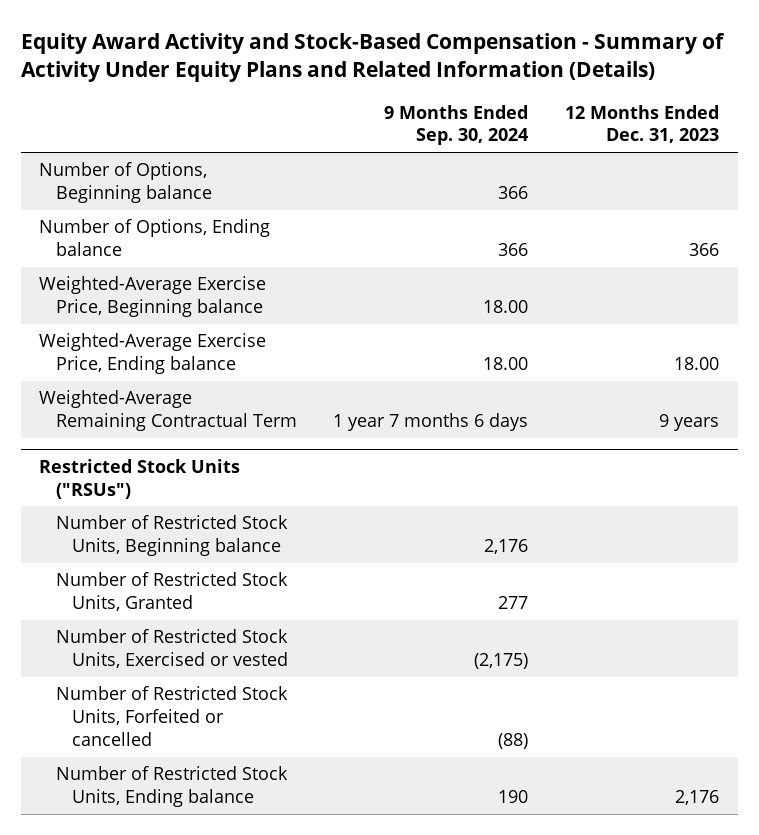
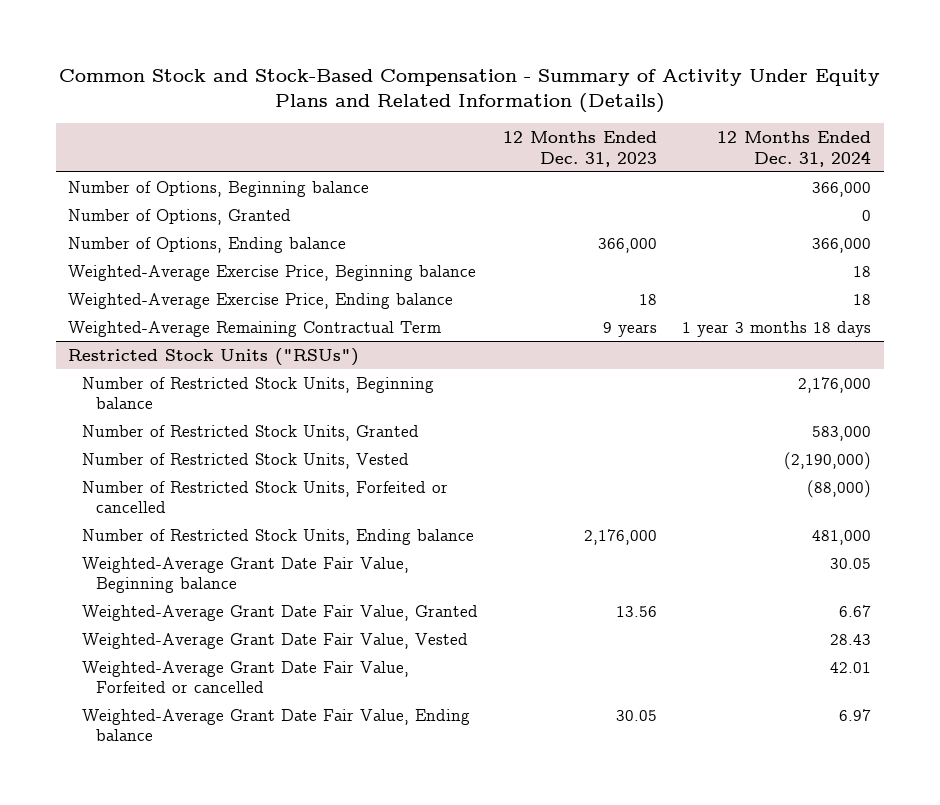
[21,33,726,83] Equity Award Activity and Stock-Based Compensation - Summary of Activity Under Equity Plans and Related Information (Details) -> [58,68,880,114] Common Stock and Stock-Based Compensation - Summary of Activity Under Equity Plans and Related Information (Details)
[384,104,529,146] 9 Months Ended Sep. 30, 2024 -> none
none -> [717,131,872,167] 12 Months Ended Dec. 31, 2024
none -> [68,208,292,225] Number of Options, Granted
[689,243,720,257] 366 -> [598,237,658,253] 366,000
[674,357,720,371] 18.00 -> [639,293,658,305] 18
[55,629,288,669] Number of Restricted Stock Units, Exercised or vested -> [82,452,410,469] Number of Restricted Stock Units, Vested
[675,790,720,806] 2,176 -> [584,528,658,545] 2,176,000
none -> [82,556,410,594] Weighted-Average Grant Date Fair Value, Beginning balance
none -> [82,604,479,621] Weighted-Average Grant Date Fair Value, Granted
none -> [82,632,469,649] Weighted-Average Grant Date Fair Value, Vested
none -> [82,660,410,694] Weighted-Average Grant Date Fair Value, Forfeited or cancelled
none -> [82,708,471,742] Weighted-Average Grant Date Fair Value, Ending balance

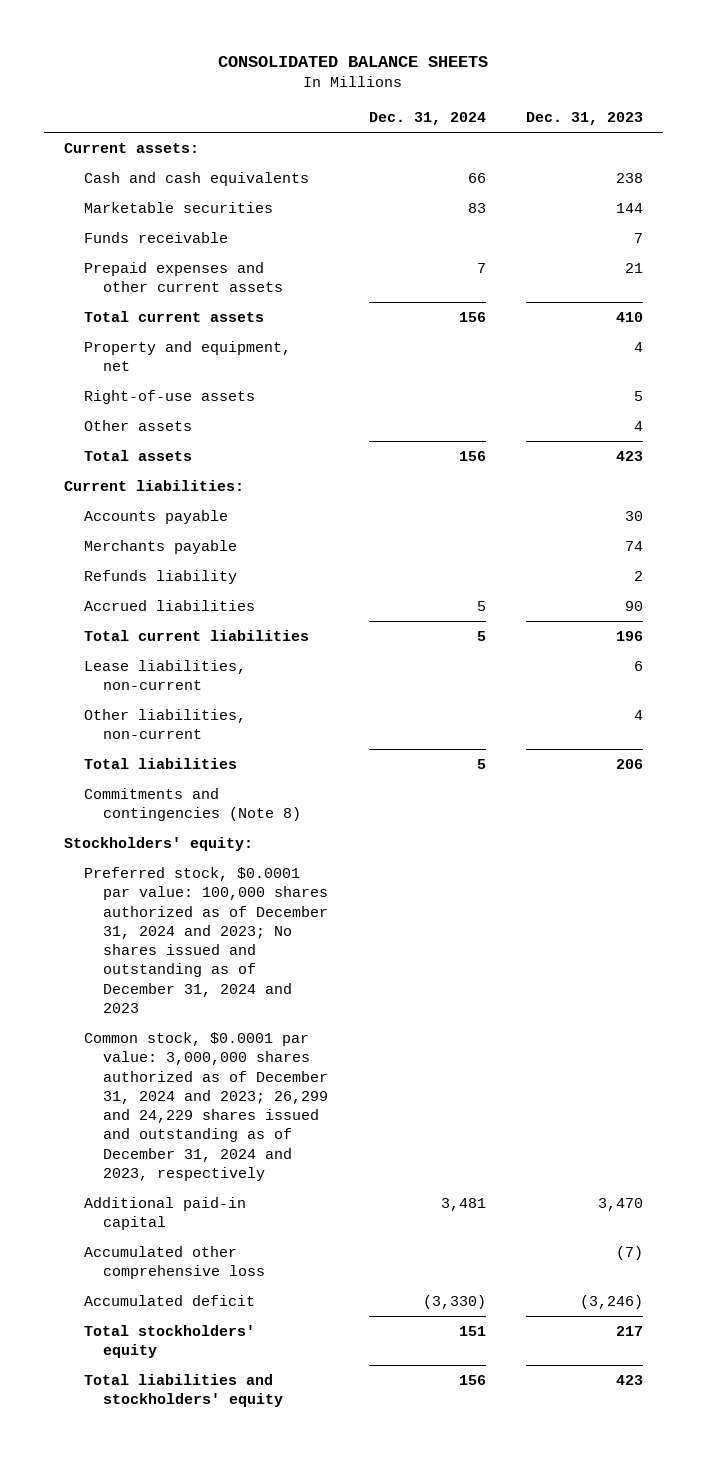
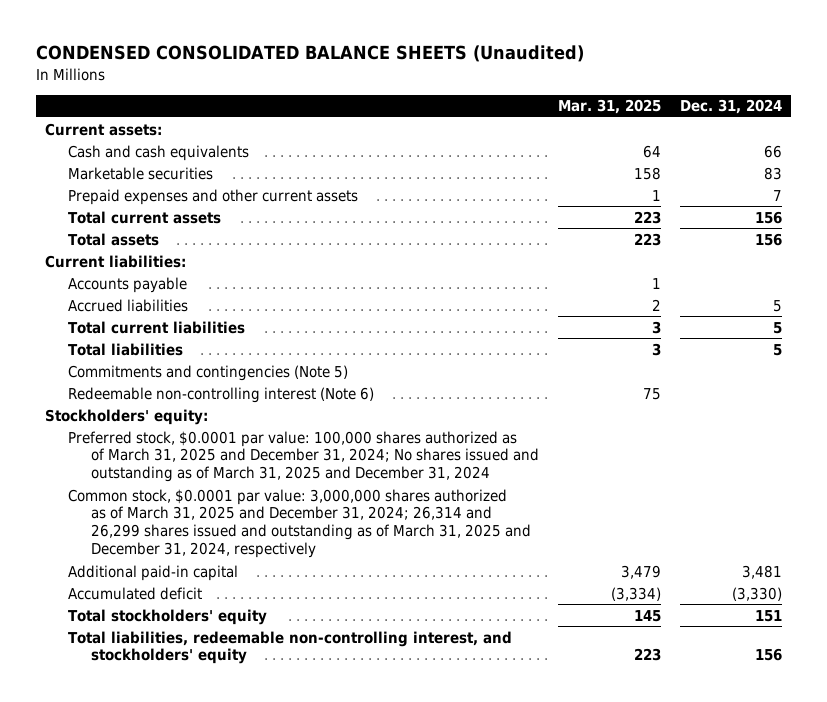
[218,56,489,68] CONSOLIDATED BALANCE SHEETS -> [35,45,584,63] CONDENSED CONSOLIDATED BALANCE SHEETS (Unaudited)
[525,111,643,125] Dec. 31, 2023 -> none
none -> [557,99,661,115] Mar. 31, 2025
[83,231,228,243] Funds receivable -> none
[83,340,291,372] Property and equipment, net -> none
[83,389,255,404] Right-of-use assets -> none
[83,419,192,431] Other assets -> none
[83,539,237,554] Merchants payable -> none
[83,569,237,584] Refunds liability -> none
[83,659,246,691] Lease liabilities, non-current -> none
[83,708,246,740] Other liabilities, non-current -> none
[83,787,302,822] Commitments and contingencies (Note 8) -> [68,364,349,381] Commitments and contingencies (Note 5)
none -> [68,386,375,403] Redeemable non-controlling interest (Note 6)
[83,866,329,1014] Preferred stock, $0.0001 par value: 100,000 shares authorized as of December 31, 2024 and 2023; No shares issued and outstanding as of December 31, 2024 and 2023 -> [68,430,540,483] Preferred stock, $0.0001 par value: 100,000 shares authorized as of March 31, 2025 and December 31, 2024; No shares issued and outstanding as of March 31, 2025 and December 31, 2024
[83,1031,329,1182] Common stock, $0.0001 par value: 3,000,000 shares authorized as of December 31, 2024 and 2023; 26,299 and 24,229 shares issued and outstanding as of December 31, 2024 and 2023, respectively -> [68,488,532,559] Common stock, $0.0001 par value: 3,000,000 shares authorized as of March 31, 2025 and December 31, 2024; 26,314 and 26,299 shares issued and outstanding as of March 31, 2025 and December 31, 2024, respectively
[83,1245,266,1280] Accumulated other comprehensive loss -> none
[83,1373,284,1408] Total liabilities and stockholders' equity -> [68,630,513,665] Total liabilities, redeemable non-controlling interest, and stockholders' equity

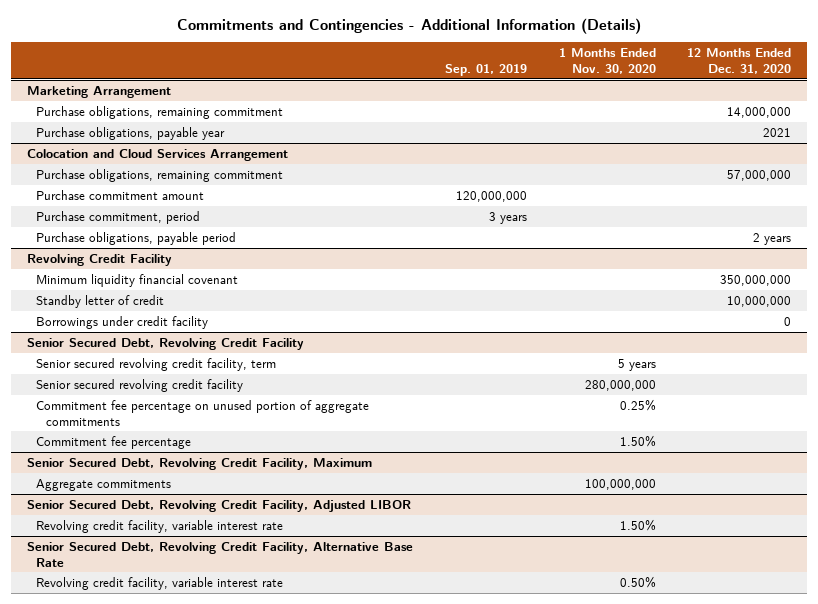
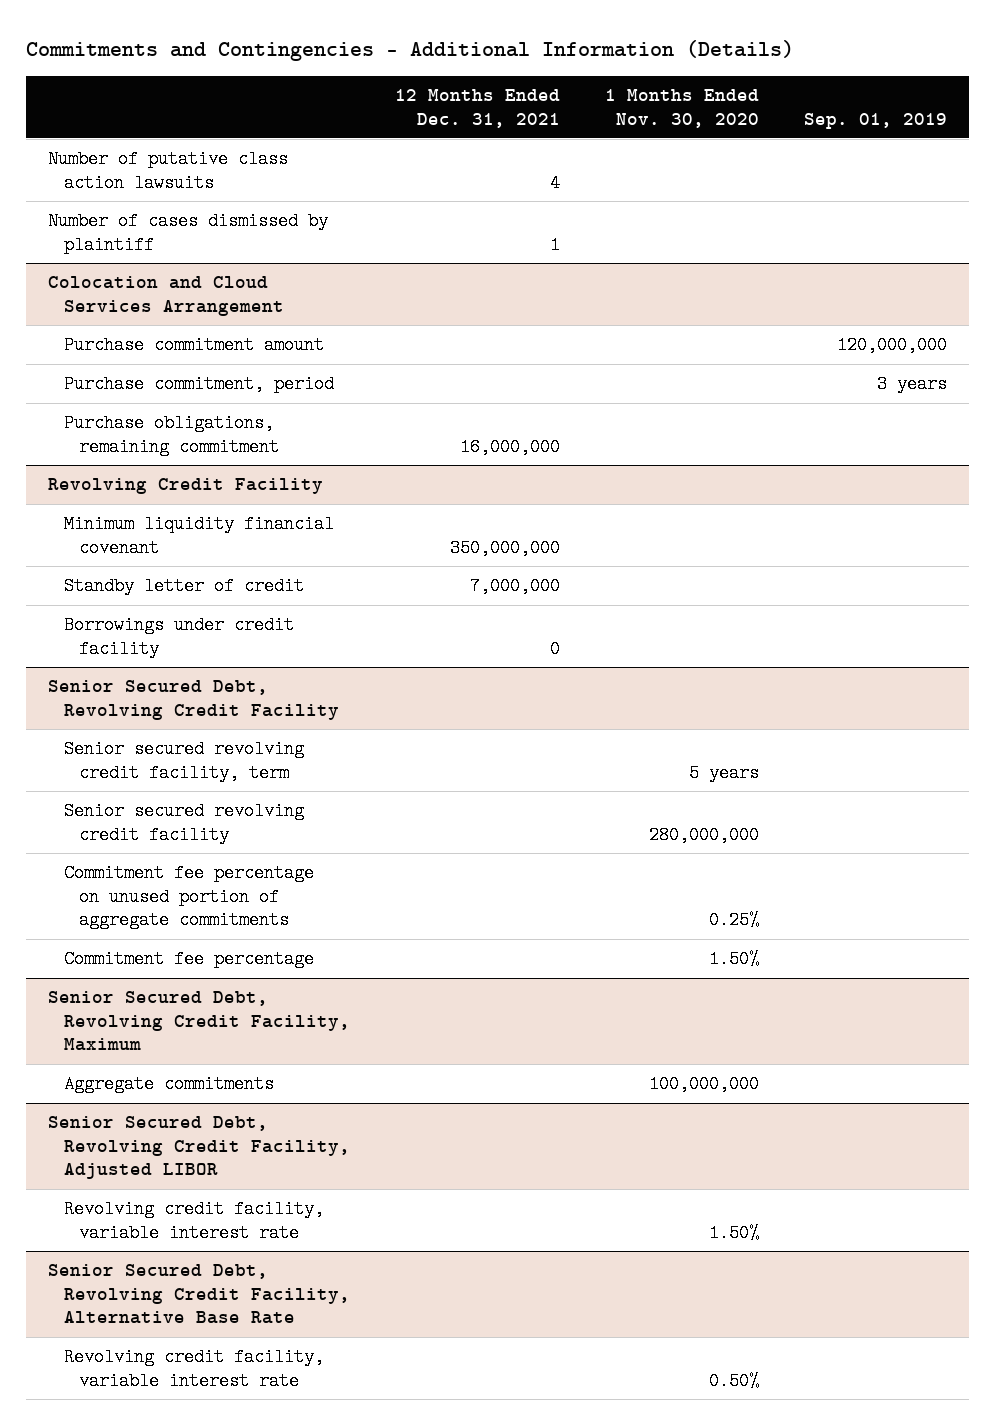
[687,48,792,75] 12 Months Ended Dec. 31, 2020 -> none
none -> [394,89,560,128] 12 Months Ended Dec. 31, 2021
[26,85,171,98] Marketing Arrangement -> none
[36,105,284,119] Purchase obligations, remaining commitment -> none
[36,126,226,140] Purchase obligations, payable year -> none
none -> [48,150,289,192] Number of putative class action lawsuits
none -> [48,212,329,254] Number of cases dismissed by plaintiff
[36,231,237,245] Purchase obligations, payable period -> none
[36,168,284,182] Purchase obligations, remaining commitment -> [63,414,280,456] Purchase obligations, remaining commitment

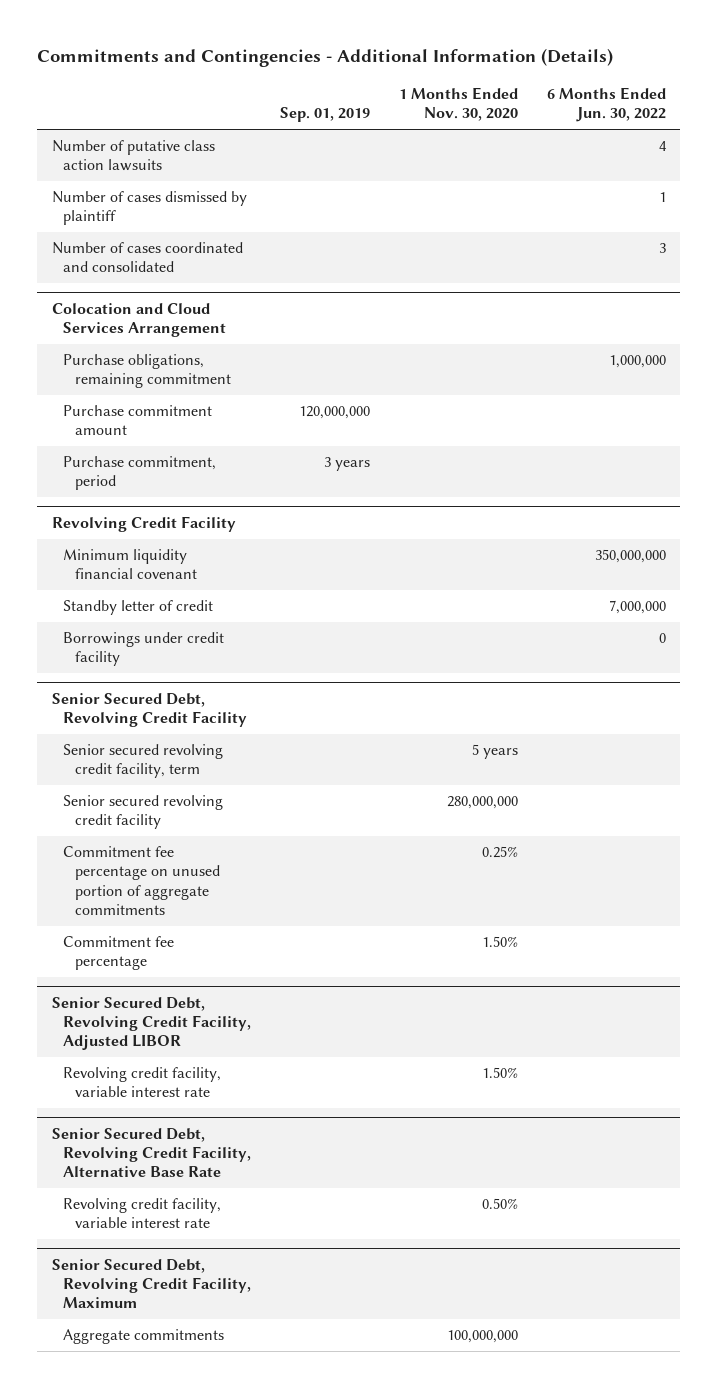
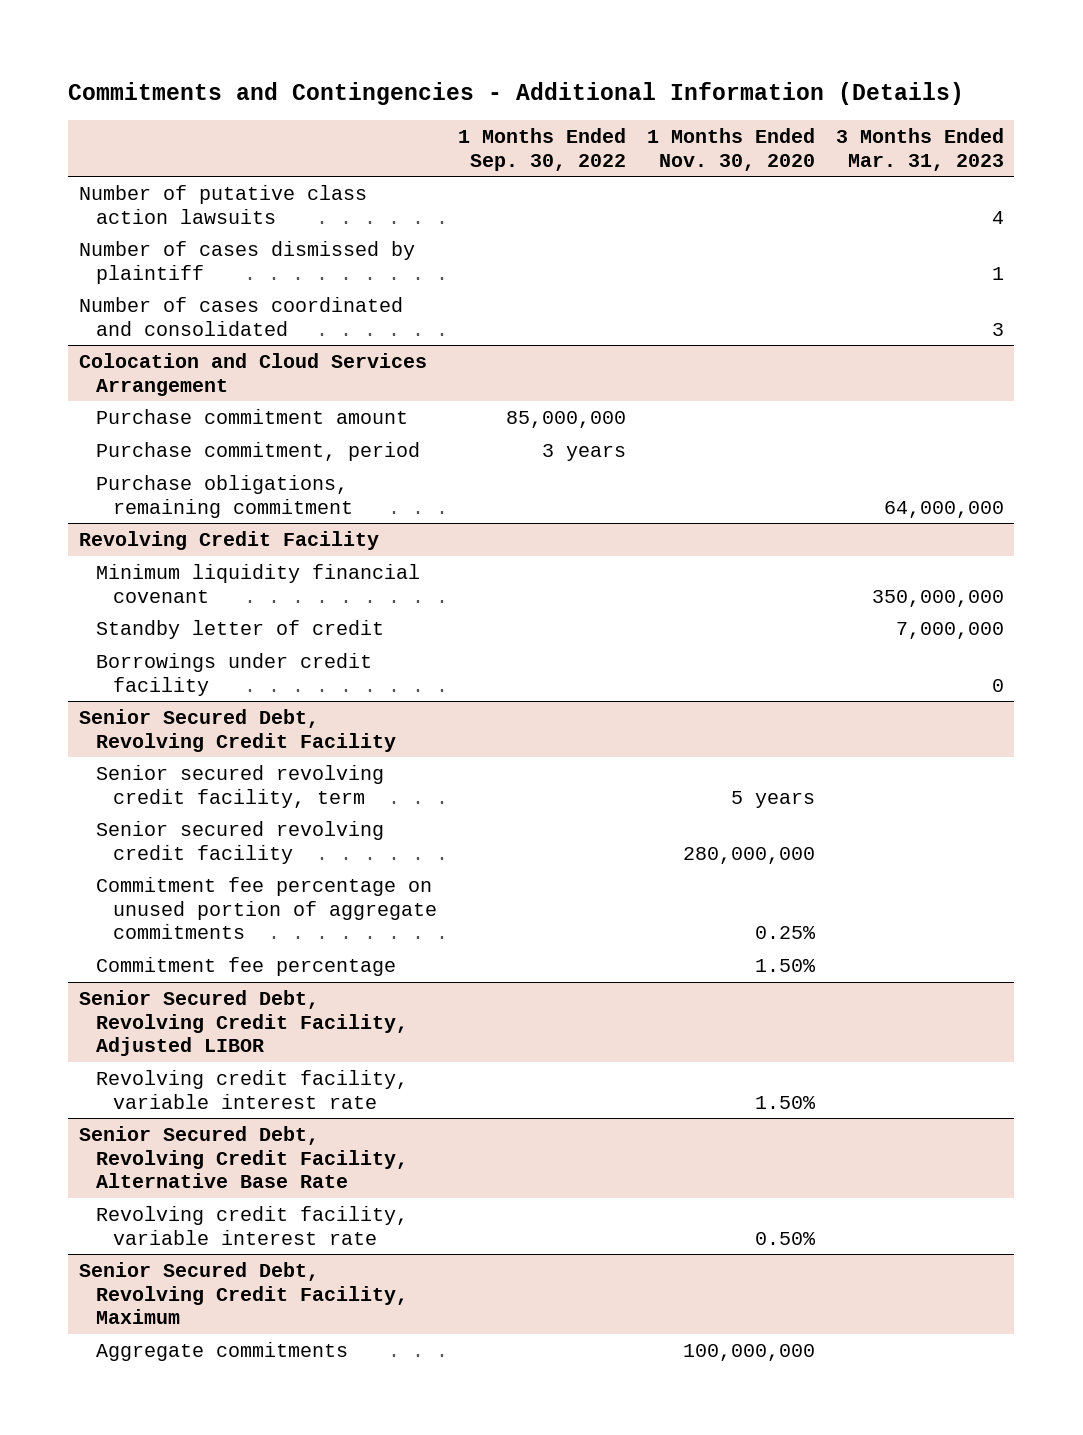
[280,107,371,123] Sep. 01, 2019 -> none
[546,87,666,123] 6 Months Ended Jun. 30, 2022 -> none
none -> [458,127,627,171] 1 Months Ended Sep. 30, 2022
none -> [835,127,1004,171] 3 Months Ended Mar. 31, 2023
[63,354,231,389] Purchase obligations, remaining commitment -> [96,475,354,518] Purchase obligations, remaining commitment

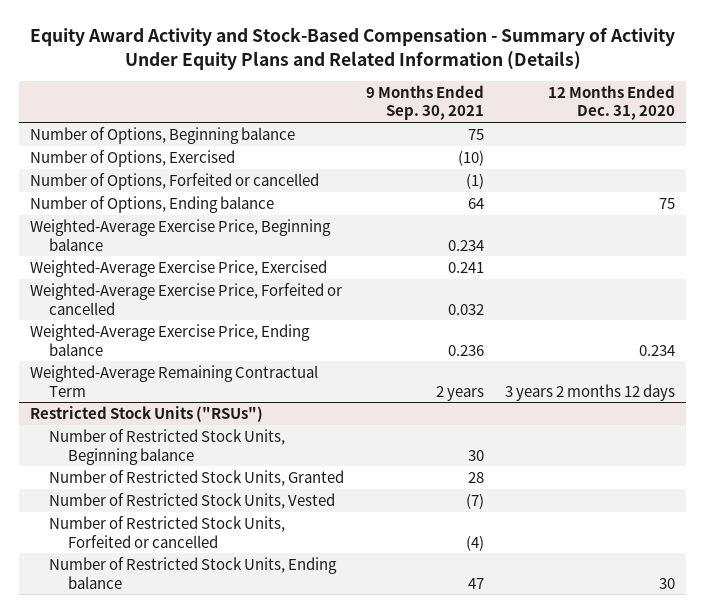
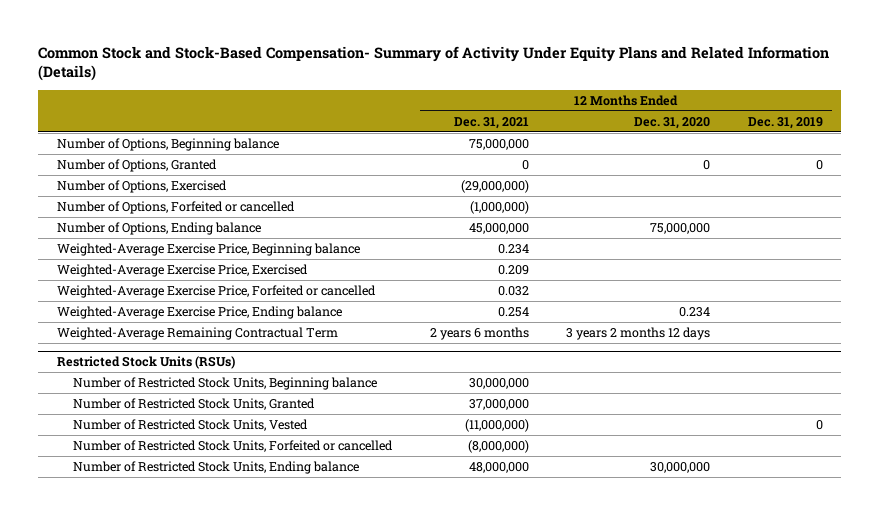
[29,27,675,70] Equity Award Activity and Stock-Based Compensation - Summary of Activity Under Equity Plans and Related Information (Details) -> [38,45,830,82] Common Stock and Stock-Based Compensation- Summary of Activity Under Equity Plans and Related Information (Details)
[365,84,484,121] 9 Months Ended Sep. 30, 2021 -> none
none -> [453,116,529,129] Dec. 31, 2021
none -> [747,116,823,129] Dec. 31, 2019
none -> [56,158,217,172] Number of Options, Granted
[659,197,676,209] 75 -> [650,222,711,234] 75,000,000
[29,405,263,422] Restricted Stock Units ("RSUs") -> [56,356,235,370] Restricted Stock Units (RSUs)
[659,577,676,589] 30 -> [650,461,711,473] 30,000,000

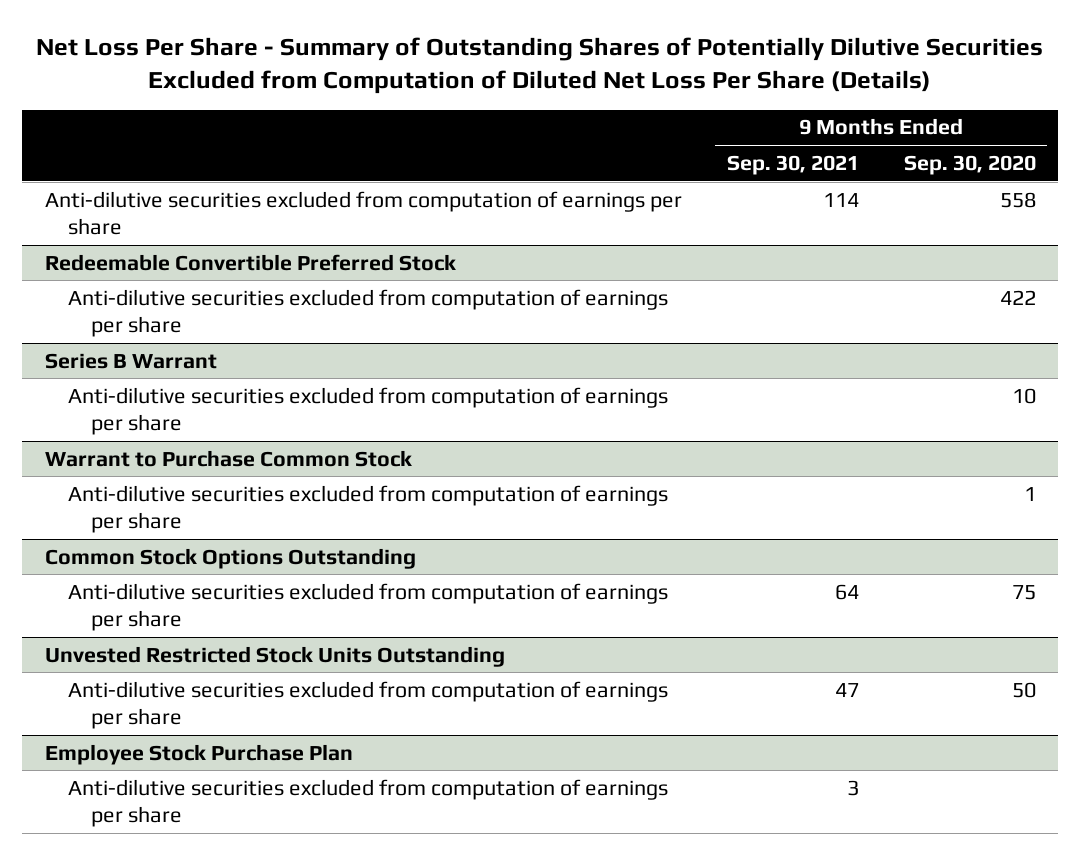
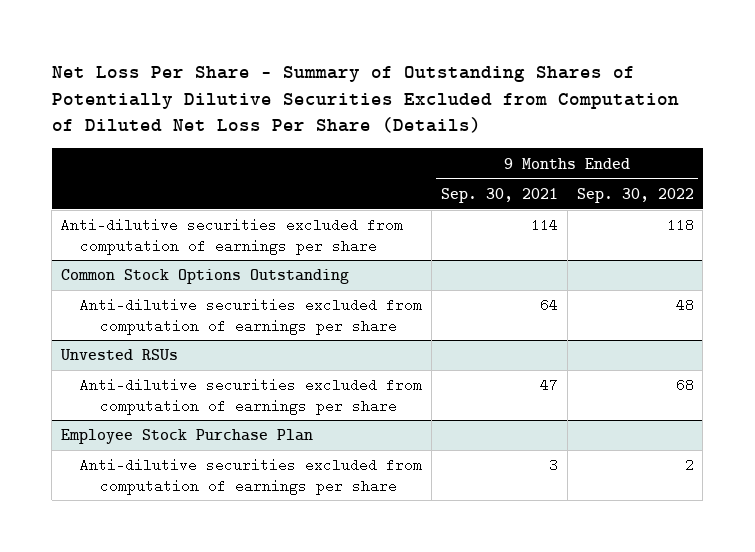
[903,154,1036,175] Sep. 30, 2020 -> none
none -> [576,187,694,203] Sep. 30, 2022
[44,253,456,271] Redeemable Convertible Preferred Stock -> none
[67,288,668,337] Anti-dilutive securities excluded from computation of earnings per share -> none
[44,352,217,369] Series B Warrant -> none
[67,386,668,435] Anti-dilutive securities excluded from computation of earnings per share -> none
[44,449,412,467] Warrant to Purchase Common Stock -> none
[67,484,668,533] Anti-dilutive securities excluded from computation of earnings per share -> none
[44,645,505,667] Unvested Restricted Stock Units Outstanding -> [60,349,179,361] Unvested RSUs

